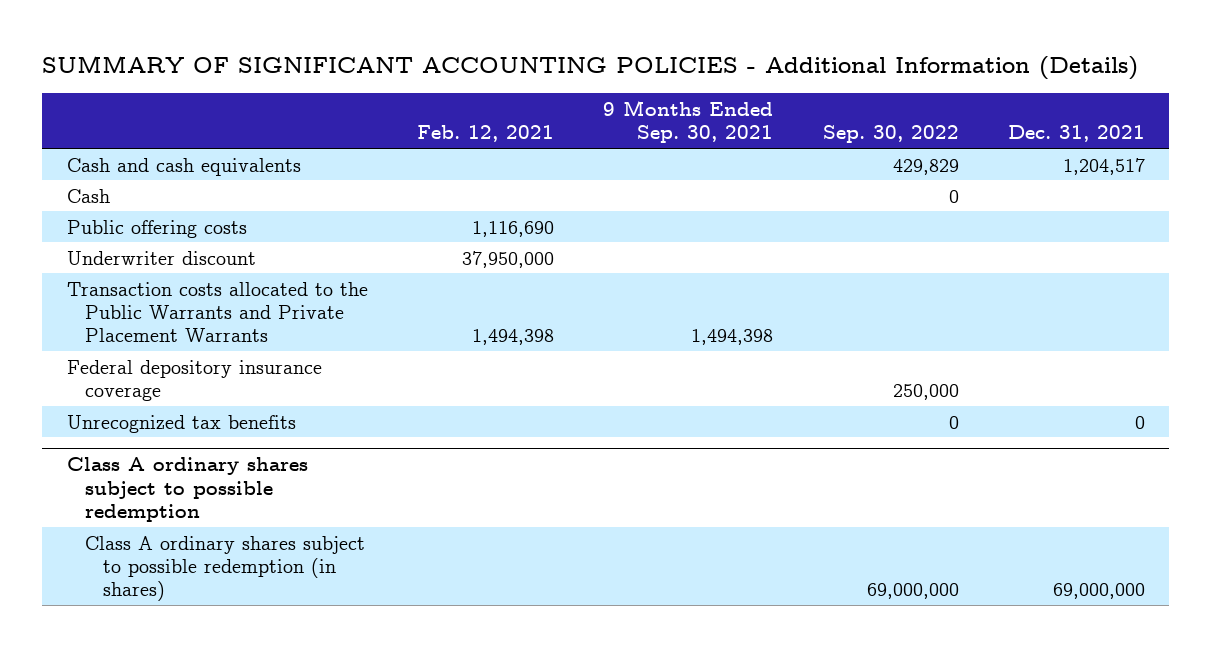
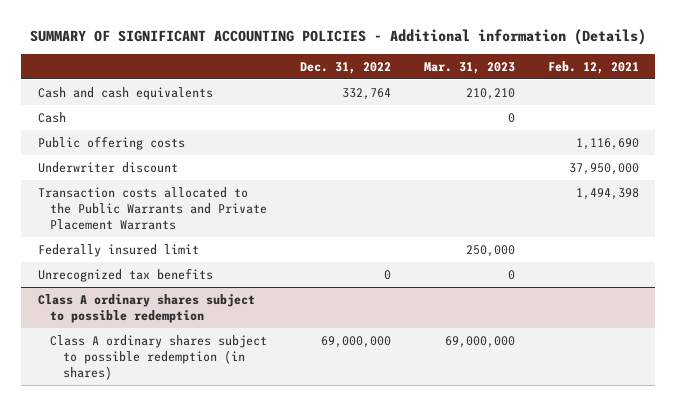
[42,56,1139,81] SUMMARY OF SIGNIFICANT ACCOUNTING POLICIES - Additional Information (Details) -> [30,28,647,45] SUMMARY OF SIGNIFICANT ACCOUNTING POLICIES - Additional information (Details)
[603,99,774,144] 9 Months Ended Sep. 30, 2021 -> none
[822,125,959,144] Sep. 30, 2022 -> none
[1007,125,1145,143] Dec. 31, 2021 -> none
none -> [300,61,392,74] Dec. 31, 2022
none -> [423,61,515,74] Mar. 31, 2023
[66,359,322,402] Federal depository insurance coverage -> [37,243,199,257] Federally insured limit

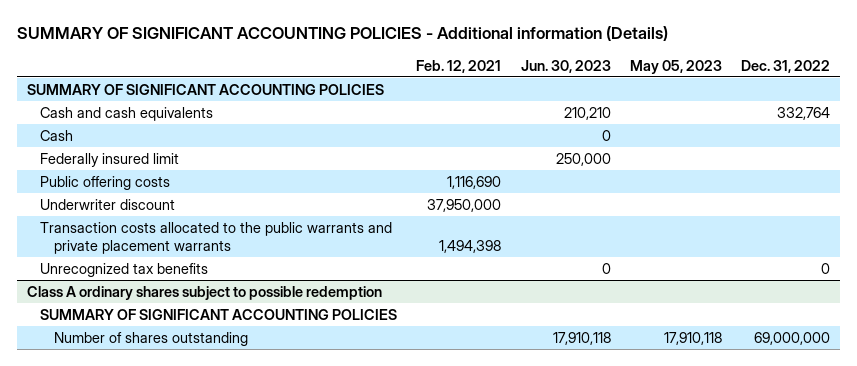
[423,61,515,74] Mar. 31, 2023 -> none
none -> [520,59,611,73] Jun. 30, 2023
none -> [629,59,722,74] May 05, 2023
none -> [26,83,384,95] SUMMARY OF SIGNIFICANT ACCOUNTING POLICIES
[37,243,199,257] Federally insured limit -> [40,152,180,167] Federally insured limit
[37,186,268,231] Transaction costs allocated to the Public Warrants and Private Placement Warrants -> [40,221,393,254] Transaction costs allocated to the public warrants and private placement warrants
none -> [40,308,398,320] SUMMARY OF SIGNIFICANT ACCOUNTING POLICIES
[50,334,268,381] Class A ordinary shares subject to possible redemption (in shares) -> [53,331,248,346] Number of shares outstanding

